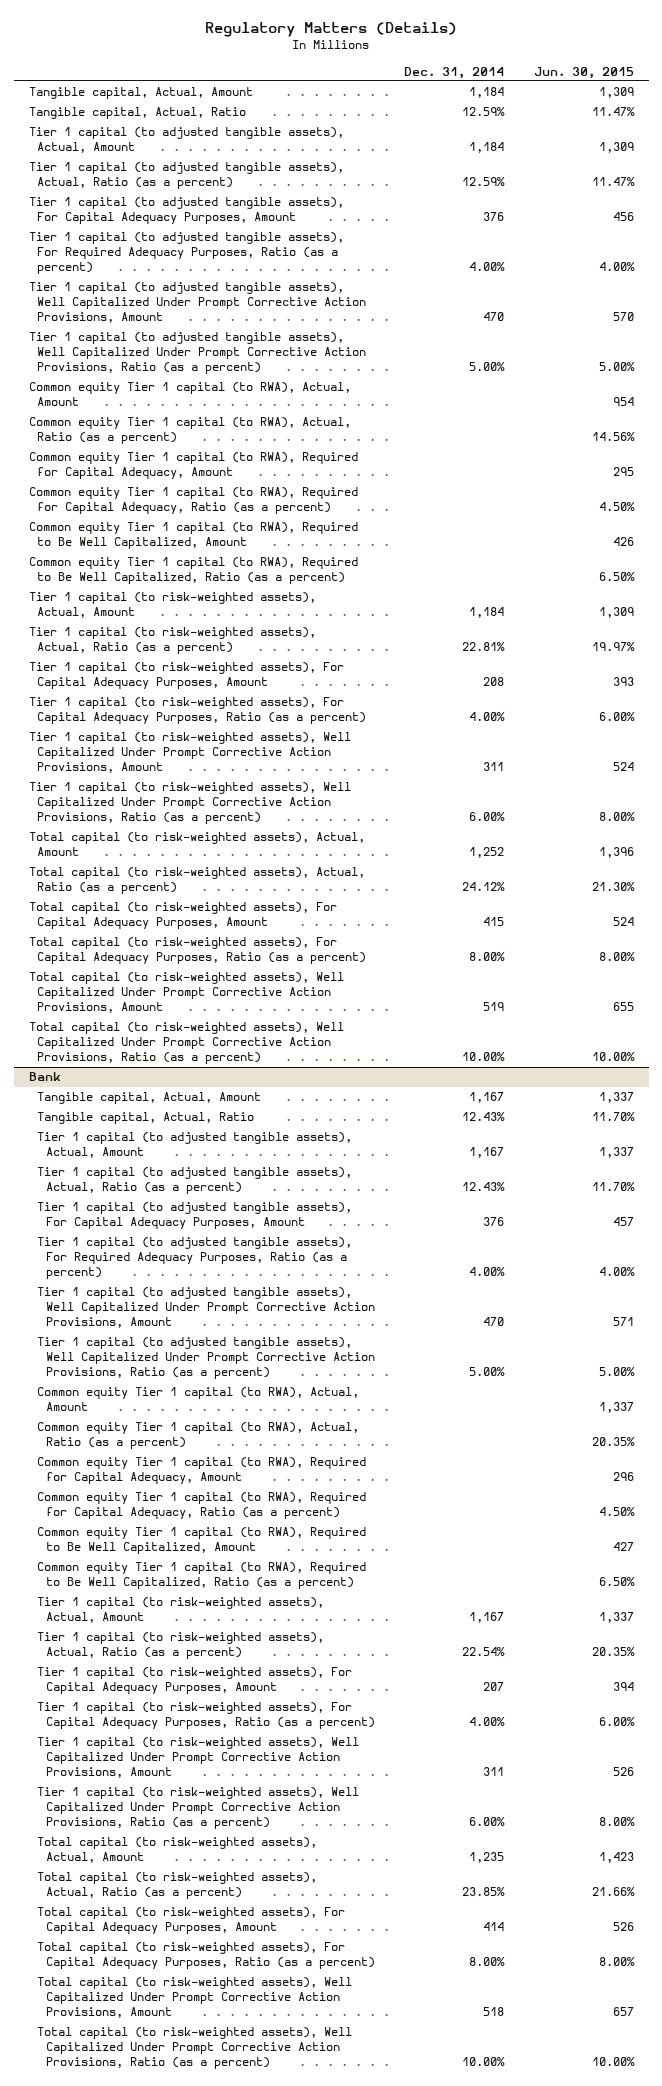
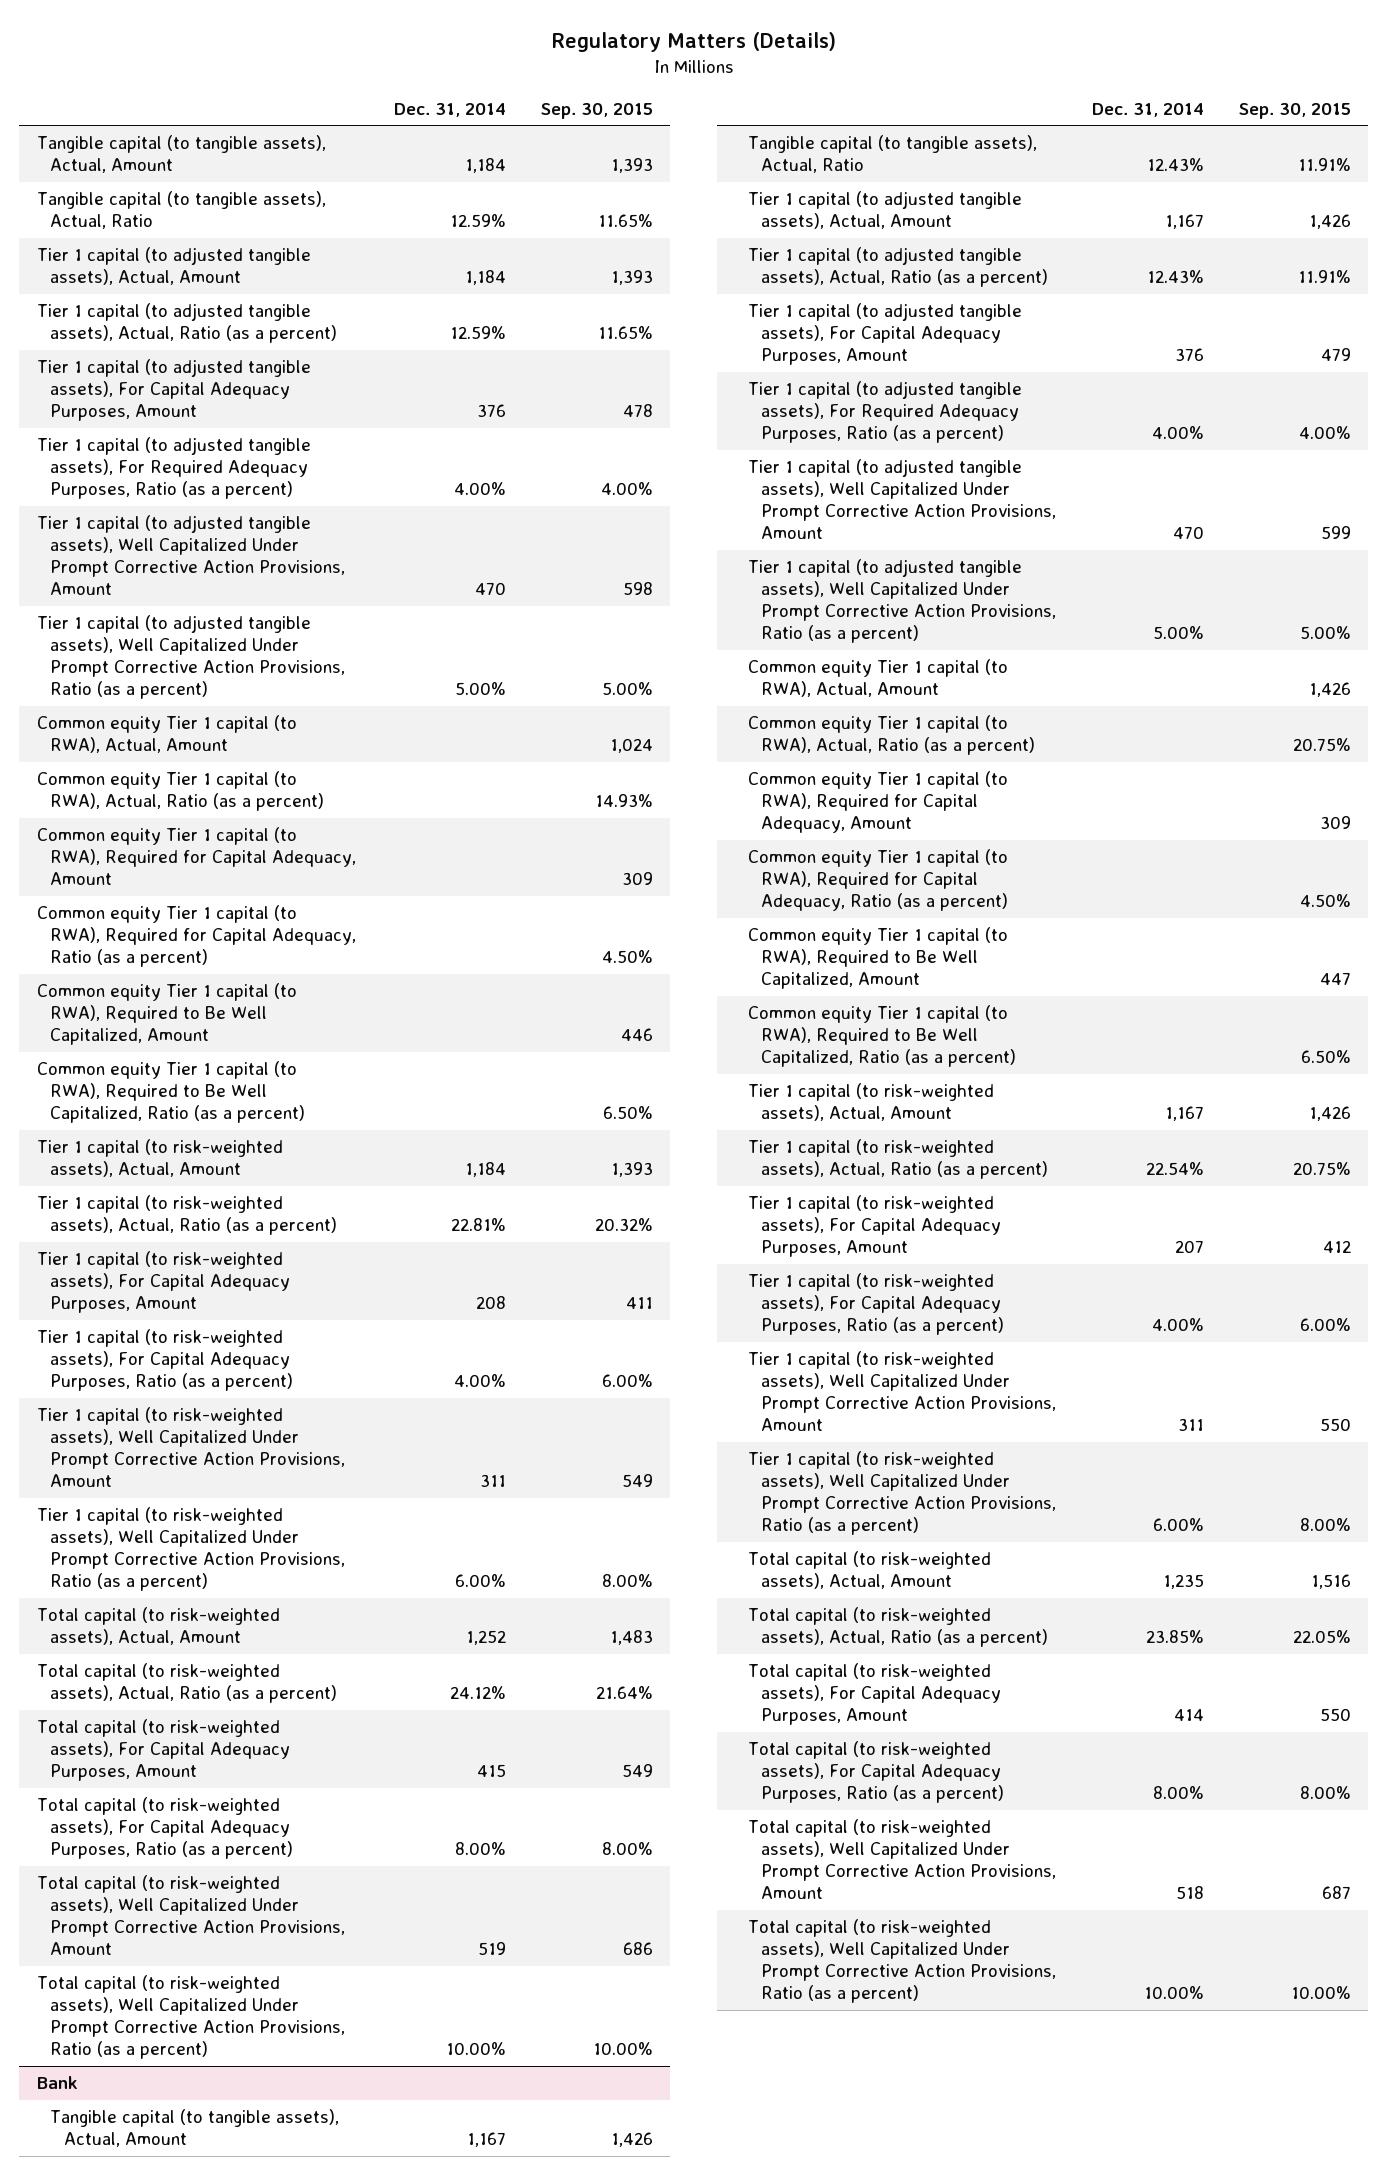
[533,66,634,79] Jun. 30, 2015 -> none
none -> [540,102,653,119] Sep. 30, 2015
[28,87,253,100] Tangible capital, Actual, Amount -> [36,135,326,174] Tangible capital (to tangible assets), Actual, Amount
[28,107,246,120] Tangible capital, Actual, Ratio -> [36,191,326,230] Tangible capital (to tangible assets), Actual, Ratio
[37,1092,262,1105] Tangible capital, Actual, Amount -> [50,2109,340,2148] Tangible capital (to tangible assets), Actual, Amount
[37,1112,255,1125] Tangible capital, Actual, Ratio -> [747,135,1037,174] Tangible capital (to tangible assets), Actual, Ratio

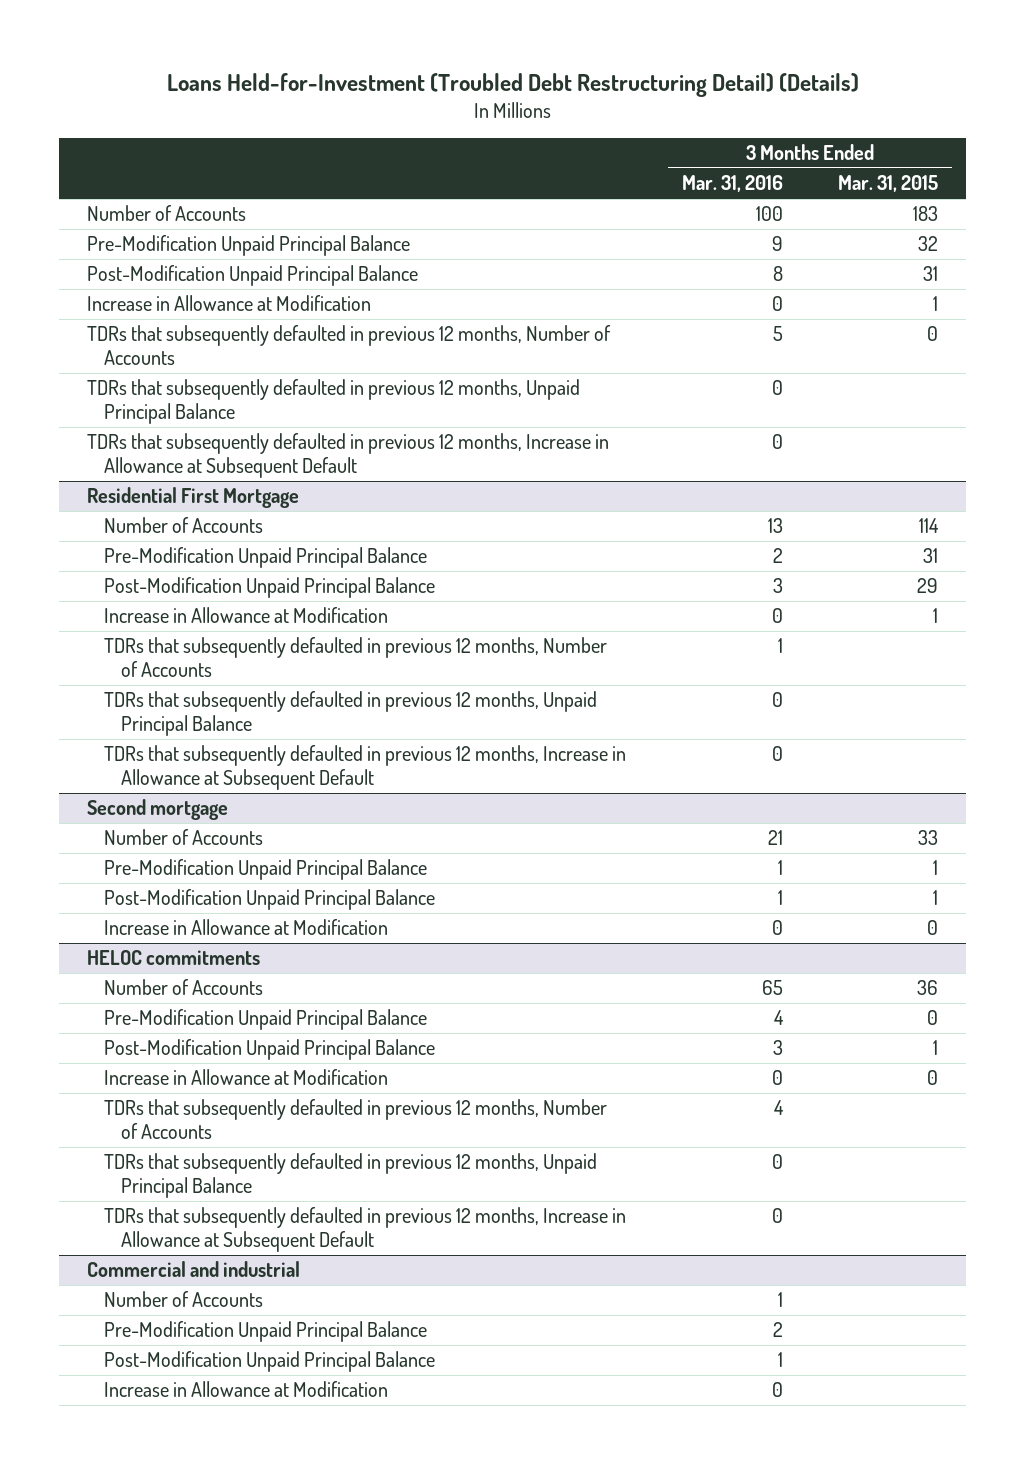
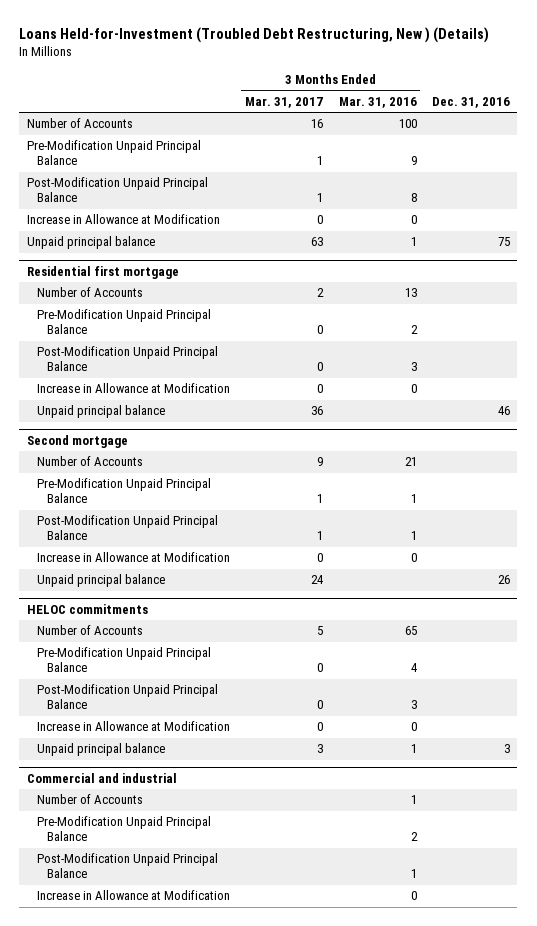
[166,72,859,97] Loans Held-for-Investment (Troubled Debt Restructuring Detail) (Details) -> [19,26,490,43] Loans Held-for-Investment (Troubled Debt Restructuring, New ) (Details)
[838,175,939,193] Mar. 31, 2015 -> none
none -> [245,97,324,109] Mar. 31, 2017
none -> [431,97,510,109] Dec. 31, 2016
[87,325,612,366] TDRs that subsequently defaulted in previous 12 months, Number of Accounts -> none
[87,379,581,425] TDRs that subsequently defaulted in previous 12 months, Unpaid Principal Balance -> none
[87,433,610,479] TDRs that subsequently defaulted in previous 12 months, Increase in Allowance at Subsequent Default -> none
none -> [26,236,155,250] Unpaid principal balance
[87,487,300,509] Residential First Mortgage -> [26,265,179,279] Residential first mortgage
[103,637,607,678] TDRs that subsequently defaulted in previous 12 months, Number of Accounts -> none
[103,691,597,737] TDRs that subsequently defaulted in previous 12 months, Unpaid Principal Balance -> none
[103,745,626,791] TDRs that subsequently defaulted in previous 12 months, Increase in Allowance at Subsequent Default -> none
none -> [37,405,166,419] Unpaid principal balance
none -> [37,574,166,588] Unpaid principal balance
[103,1099,607,1140] TDRs that subsequently defaulted in previous 12 months, Number of Accounts -> none
[103,1153,597,1199] TDRs that subsequently defaulted in previous 12 months, Unpaid Principal Balance -> none
[103,1207,626,1253] TDRs that subsequently defaulted in previous 12 months, Increase in Allowance at Subsequent Default -> none
none -> [37,743,166,757] Unpaid principal balance

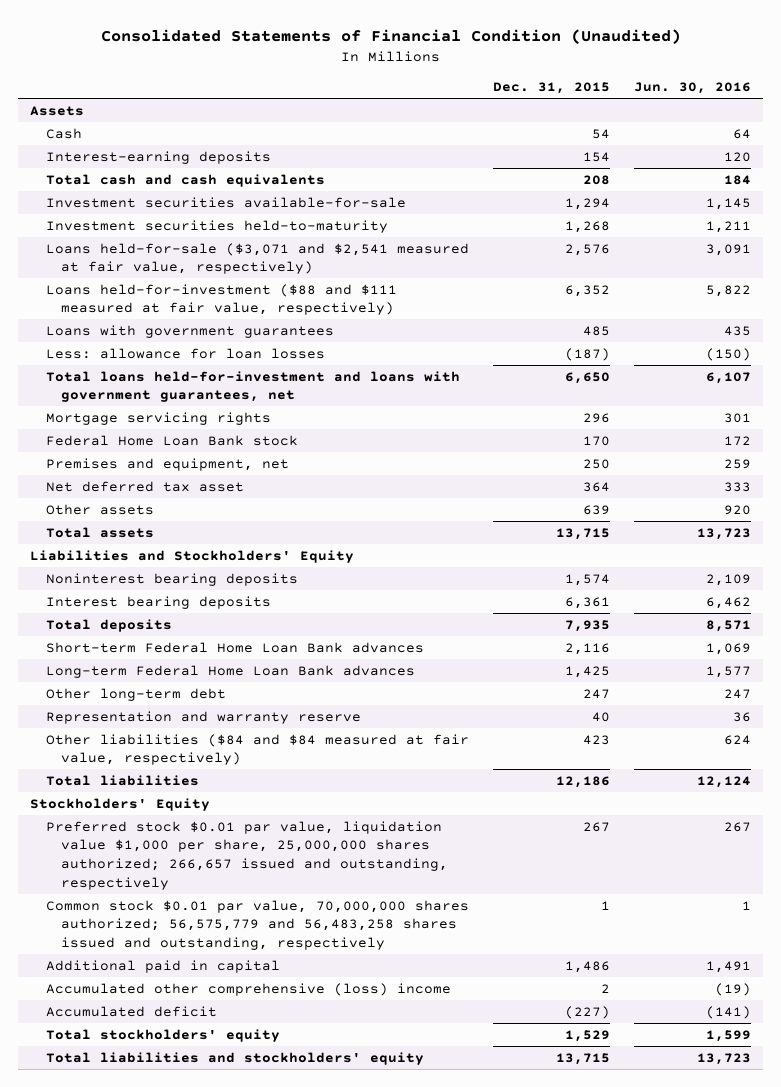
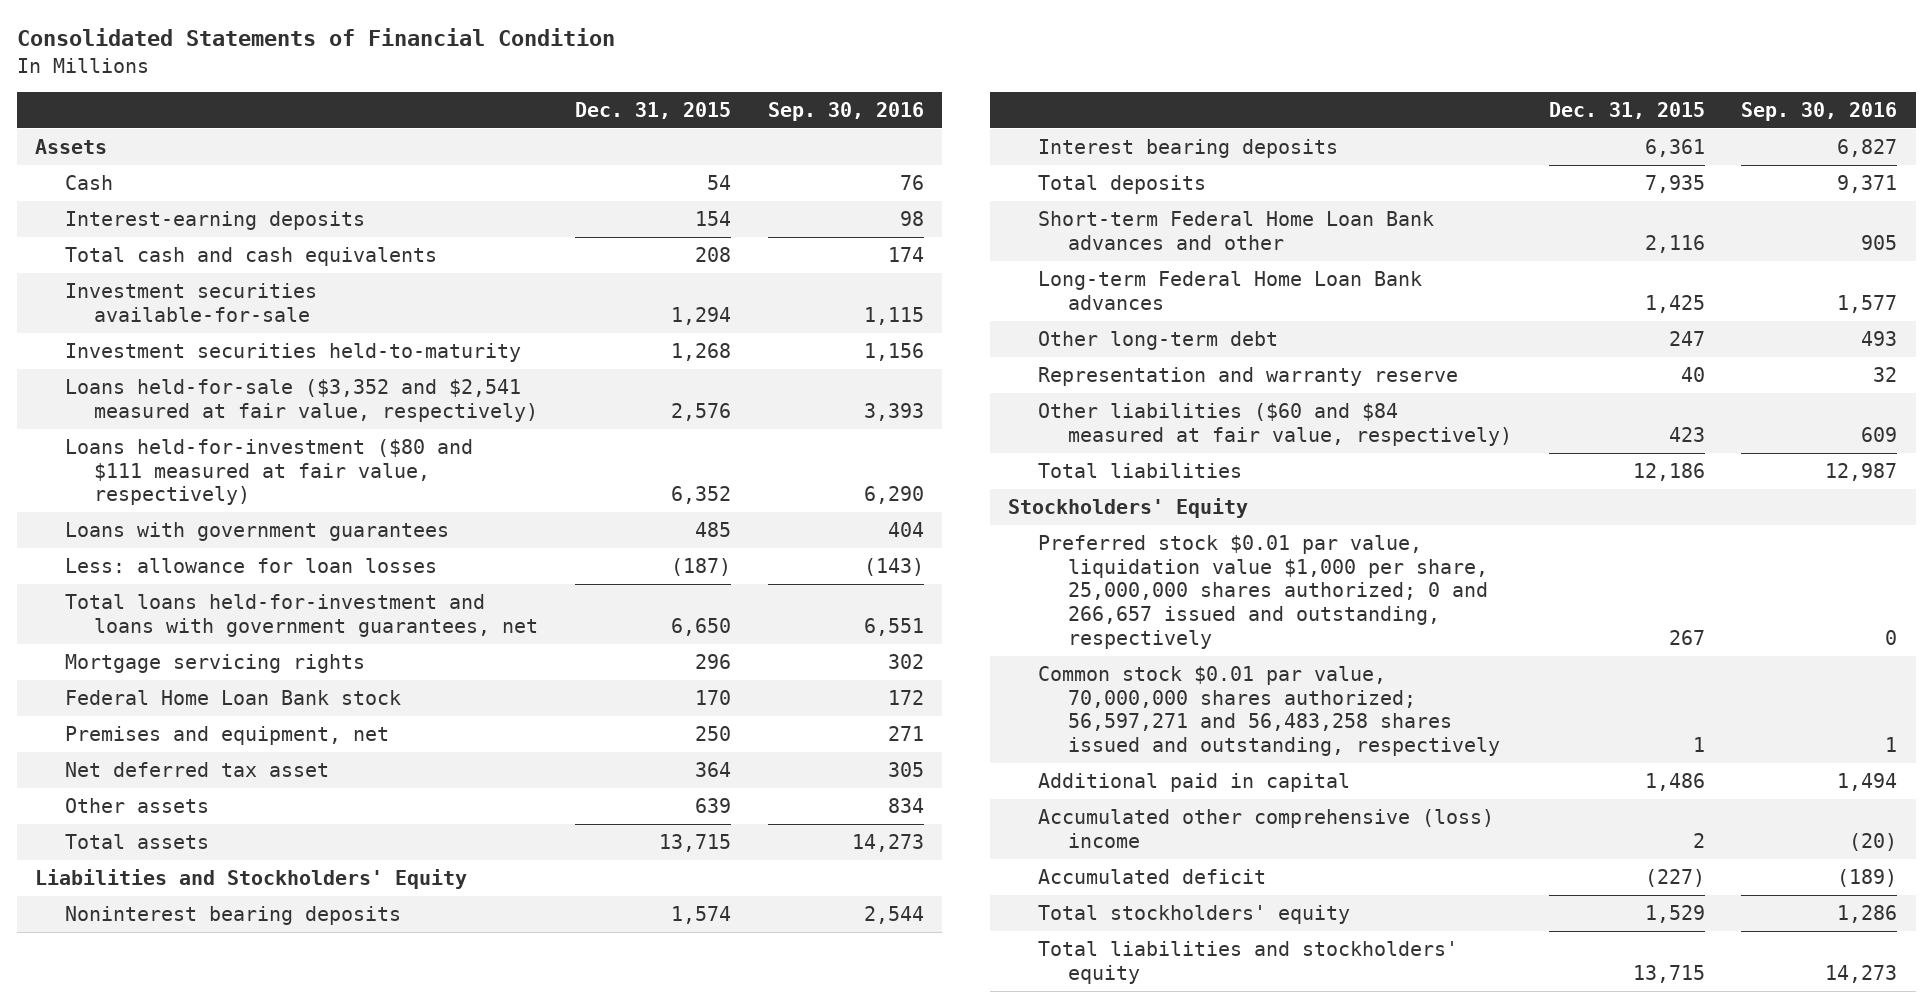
[100,29,681,45] Consolidated Statements of Financial Condition (Unaudited) -> [16,28,615,47] Consolidated Statements of Financial Condition
[633,82,751,95] Jun. 30, 2016 -> none
none -> [767,101,924,121] Sep. 30, 2016
[45,242,469,275] Loans held-for-sale ($3,071 and $2,541 measured at fair value, respectively) -> [64,378,539,422] Loans held-for-sale ($3,352 and $2,541 measured at fair value, respectively)
[45,283,397,316] Loans held-for-investment ($88 and $111 measured at fair value, respectively) -> [64,438,473,506] Loans held-for-investment ($80 and $111 measured at fair value, respectively)
[45,641,424,653] Short-term Federal Home Loan Bank advances -> [1038,210,1435,250] Short-term Federal Home Loan Bank advances and other
[45,733,469,766] Other liabilities ($84 and $84 measured at fair value, respectively) -> [1038,402,1513,446] Other liabilities ($60 and $84 measured at fair value, respectively)
[45,820,448,890] Preferred stock $0.01 par value, liquidation value $1,000 per share, 25,000,000 shares authorized; 266,657 issued and outstanding, respectively -> [1038,534,1489,649] Preferred stock $0.01 par value, liquidation value $1,000 per share, 25,000,000 shares authorized; 0 and 266,657 issued and outstanding, respectively
[45,899,469,951] Common stock $0.01 par value, 70,000,000 shares authorized; 56,575,779 and 56,483,258 shares issued and outstanding, respectively -> [1038,665,1501,757] Common stock $0.01 par value, 70,000,000 shares authorized; 56,597,271 and 56,483,258 shares issued and outstanding, respectively

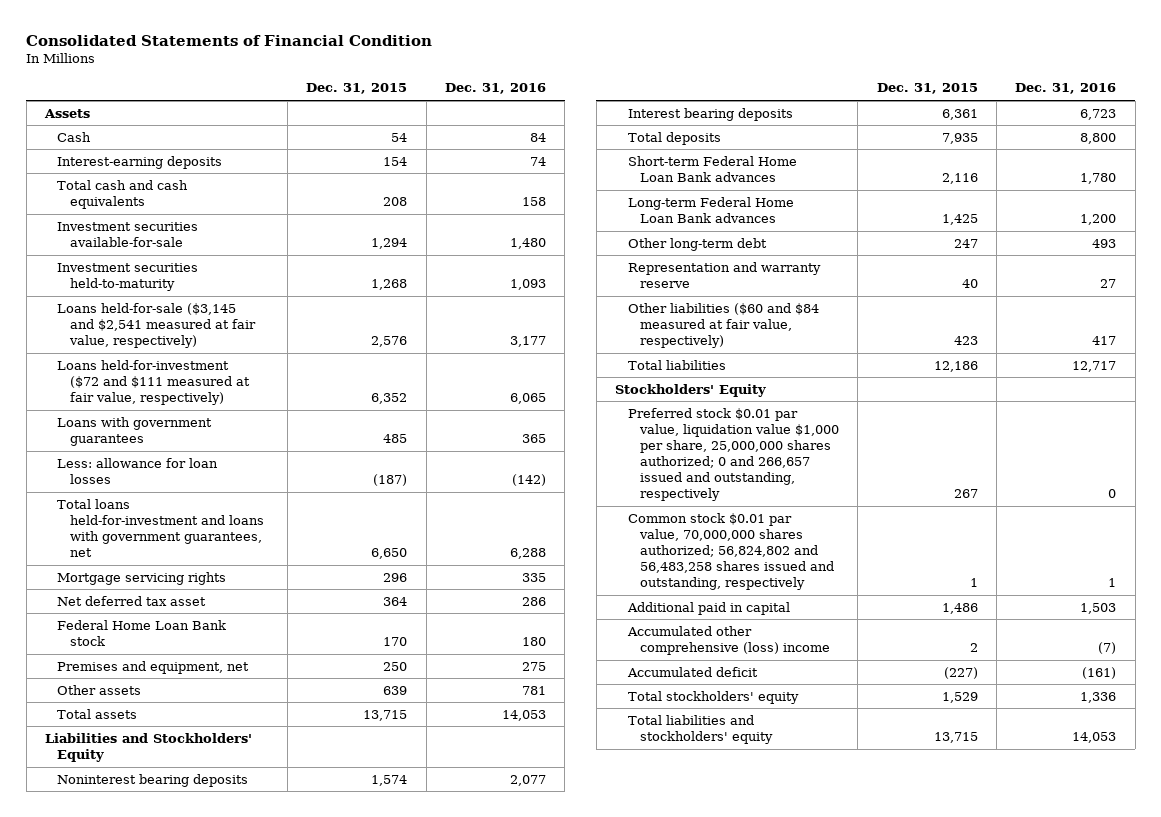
[767,101,924,121] Sep. 30, 2016 -> none
none -> [445,83,547,95] Dec. 31, 2016
[64,378,539,422] Loans held-for-sale ($3,352 and $2,541 measured at fair value, respectively) -> [57,302,256,349] Loans held-for-sale ($3,145 and $2,541 measured at fair value, respectively)
[64,438,473,506] Loans held-for-investment ($80 and $111 measured at fair value, respectively) -> [57,359,250,406] Loans held-for-investment ($72 and $111 measured at fair value, respectively)
[64,761,329,777] Net deferred tax asset -> [57,595,207,606] Net deferred tax asset
[1038,210,1435,250] Short-term Federal Home Loan Bank advances and other -> [627,155,797,182] Short-term Federal Home Loan Bank advances
[1038,665,1501,757] Common stock $0.01 par value, 70,000,000 shares authorized; 56,597,271 and 56,483,258 shares issued and outstanding, respectively -> [627,512,835,591] Common stock $0.01 par value, 70,000,000 shares authorized; 56,824,802 and 56,483,258 shares issued and outstanding, respectively

